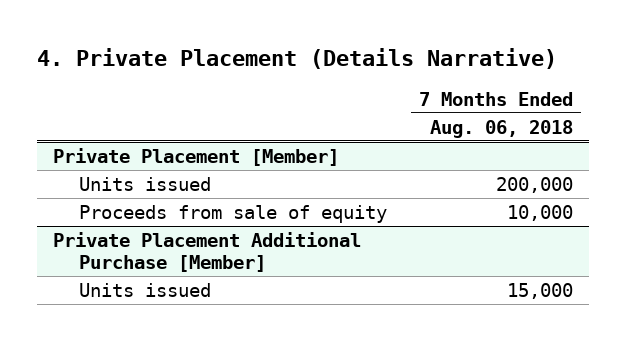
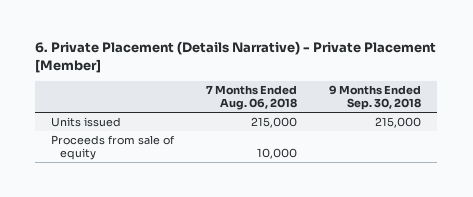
[36,47,557,69] 4. Private Placement (Details Narrative) -> [35,41,437,73] 6. Private Placement (Details Narrative) - Private Placement [Member]
none -> [329,85,422,111] 9 Months Ended Sep. 30, 2018
[52,147,339,166] Private Placement [Member] -> none
[495,176,573,193] 200,000 -> [251,117,298,129] 215,000
[52,231,361,272] Private Placement Additional Purchase [Member] -> none
[78,282,211,297] Units issued -> none

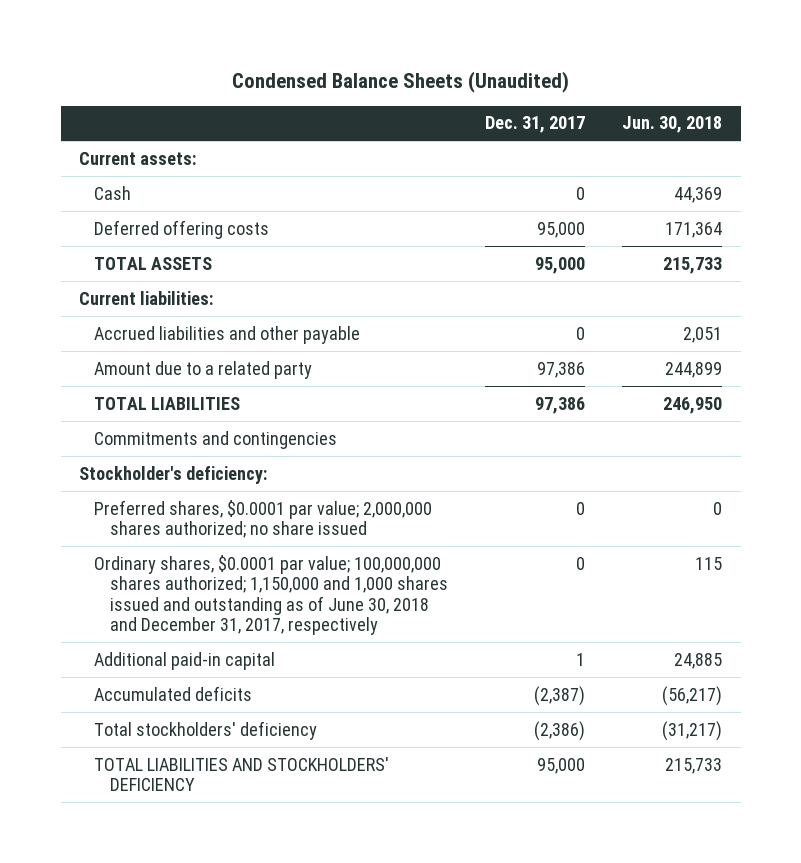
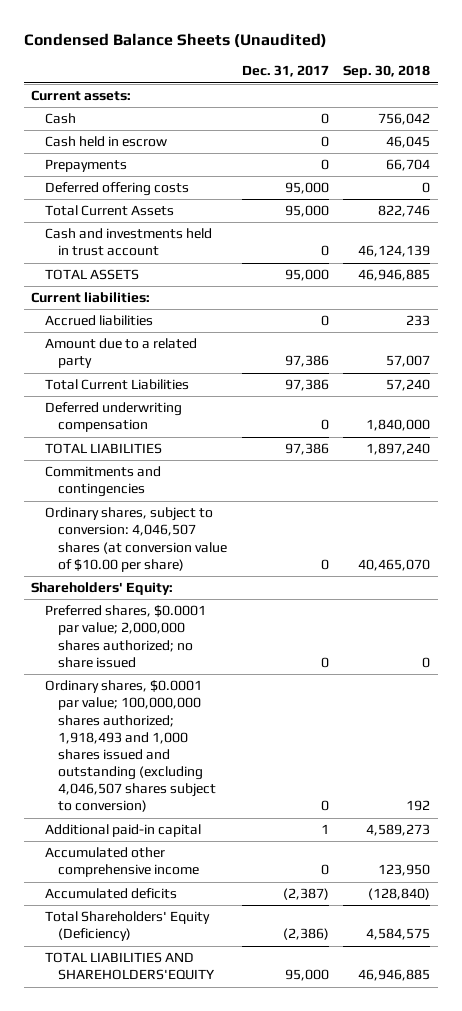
[622,116,723,134] Jun. 30, 2018 -> none
none -> [343,65,431,79] Sep. 30, 2018
none -> [44,136,167,148] Cash held in escrow
none -> [44,159,127,173] Prepayments
none -> [44,205,174,217] Total Current Assets
none -> [44,228,212,257] Cash and investments held in trust account
[94,325,361,344] Accrued liabilities and other payable -> [44,315,153,327] Accrued liabilities
none -> [44,379,189,391] Total Current Liabilities
none -> [44,402,182,433] Deferred underwriting compensation
none -> [44,507,228,572] Ordinary shares, subject to conversion: 4,046,507 shares (at conversion value of $10.00 per share)
[79,465,268,484] Stockholder's deficiency: -> [31,582,174,596] Shareholders' Equity:
[94,554,448,636] Ordinary shares, $0.0001 par value; 100,000,000 shares authorized; 1,150,000 and 1,000 shares issued and outstanding as of June 30, 2018 and December 31, 2017, respectively -> [44,680,217,813] Ordinary shares, $0.0001 par value; 100,000,000 shares authorized; 1,918,493 and 1,000 shares issued and outstanding (excluding 4,046,507 shares subject to conversion)
none -> [44,847,200,878] Accumulated other comprehensive income
[94,720,318,740] Total stockholders' deficiency -> [44,911,210,942] Total Shareholders' Equity (Deficiency)
[94,756,390,792] TOTAL LIABILITIES AND STOCKHOLDERS' DEFICIENCY -> [44,952,216,981] TOTAL LIABILITIES AND SHAREHOLDERS'EQUITY

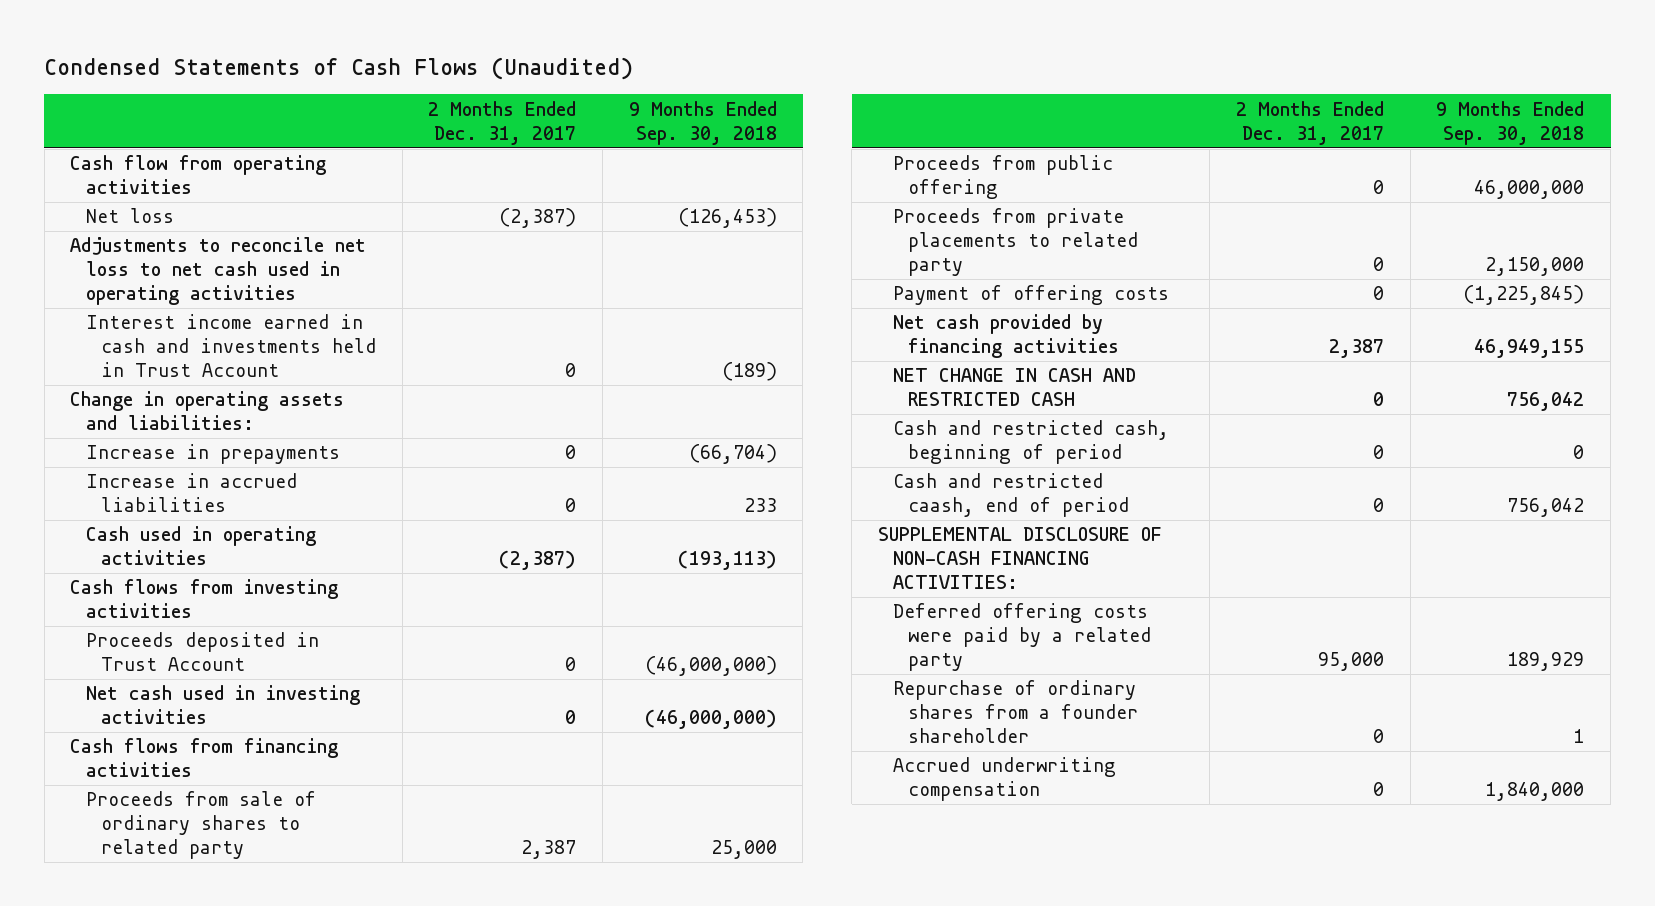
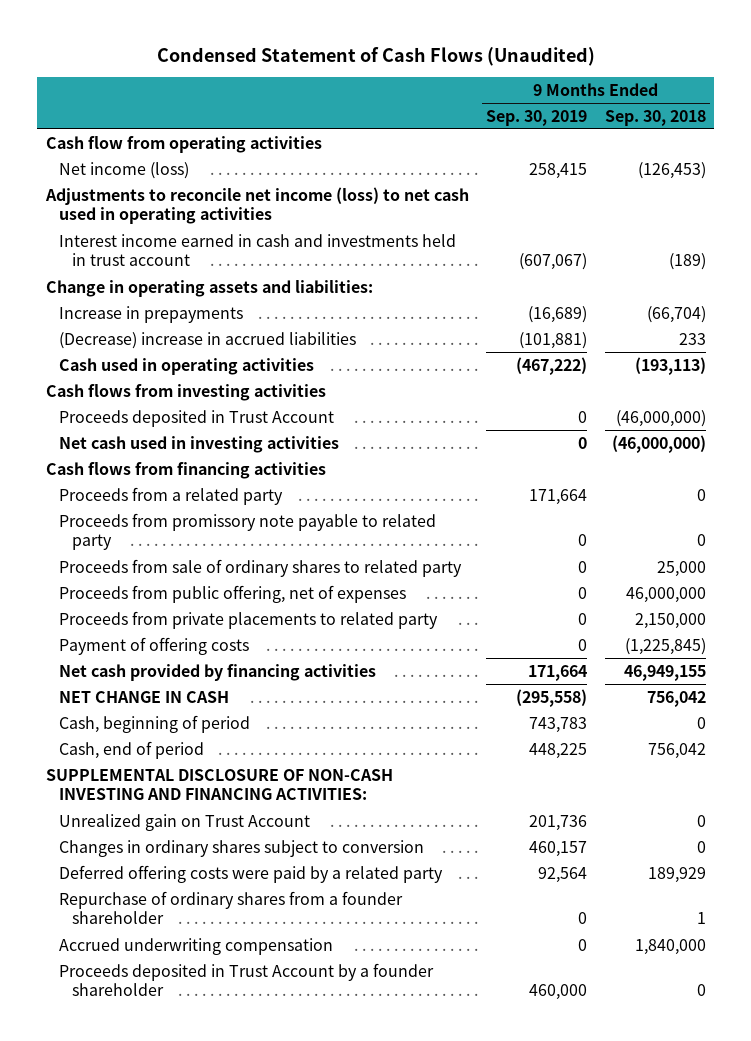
[44,56,634,80] Condensed Statements of Cash Flows (Unaudited) -> [156,46,595,66] Condensed Statement of Cash Flows (Unaudited)
[428,100,577,145] 2 Months Ended Dec. 31, 2017 -> none
none -> [486,109,588,126] Sep. 30, 2019
[85,208,174,224] Net loss -> [59,161,190,179] Net income (loss)
[70,237,367,306] Adjustments to reconcile net loss to net cash used in operating activities -> [44,186,469,225] Adjustments to reconcile net income (loss) to net cash used in operating activities
[85,314,376,378] Interest income earned in cash and investments held in Trust Account -> [59,233,457,267] Interest income earned in cash and investments held in trust account
[85,473,297,513] Increase in accrued liabilities -> [59,331,357,349] (Decrease) increase in accrued liabilities
none -> [59,486,284,505] Proceeds from a related party
none -> [59,512,437,551] Proceeds from promissory note payable to related party
[893,155,1114,200] Proceeds from public offering -> [59,584,407,603] Proceeds from public offering, net of expenses
[893,368,1137,407] NET CHANGE IN CASH AND RESTRICTED CASH -> [59,690,230,703] NET CHANGE IN CASH
[893,420,1170,465] Cash and restricted cash, beginning of period -> [59,714,251,733] Cash, beginning of period
[893,473,1130,518] Cash and restricted caash, end of period -> [59,740,205,759] Cash, end of period
[878,527,1163,590] SUPPLEMENTAL DISCLOSURE OF NON-CASH FINANCING ACTIVITIES: -> [45,768,393,801] SUPPLEMENTAL DISCLOSURE OF NON-CASH INVESTING AND FINANCING ACTIVITIES:
none -> [59,813,311,831] Unrealized gain on Trust Account
none -> [59,839,425,857] Changes in ordinary shares subject to conversion
none -> [59,962,435,997] Proceeds deposited in Trust Account by a founder shareholder

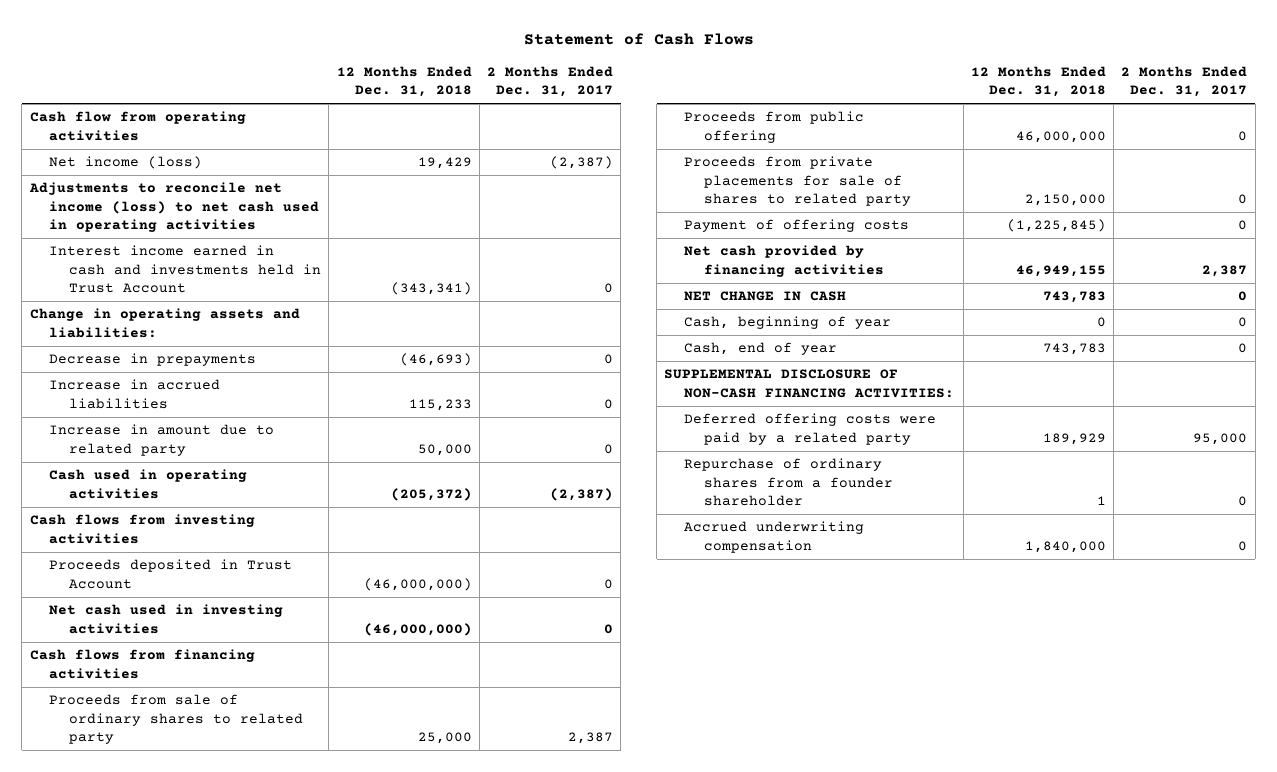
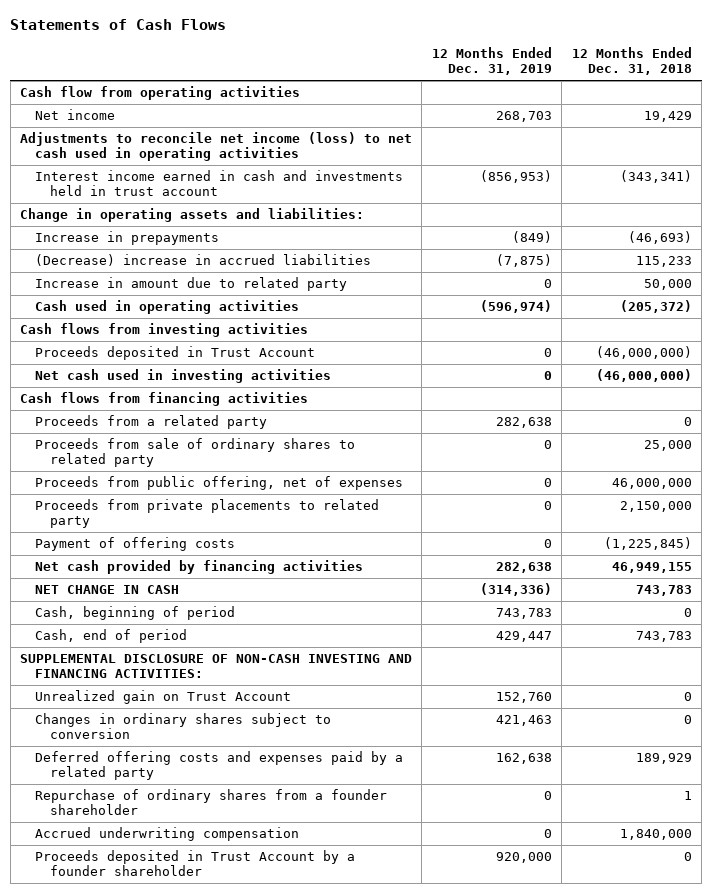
[523,33,754,46] Statement of Cash Flows -> [10,18,227,30] Statements of Cash Flows
[486,65,613,98] 2 Months Ended Dec. 31, 2017 -> none
none -> [431,46,552,76] 12 Months Ended Dec. 31, 2019
[49,156,203,170] Net income (loss) -> [34,108,115,120] Net income
[49,245,322,294] Interest income earned in cash and investments held in Trust Account -> [34,169,403,197] Interest income earned in cash and investments held in trust account
[49,353,257,367] Decrease in prepayments -> [34,230,219,245] Increase in prepayments
[49,379,221,409] Increase in accrued liabilities -> [34,253,371,266] (Decrease) increase in accrued liabilities
none -> [34,414,267,429] Proceeds from a related party
[683,111,864,143] Proceeds from public offering -> [34,475,403,490] Proceeds from public offering, net of expenses
[683,156,911,207] Proceeds from private placements for sale of shares to related party -> [34,498,379,529] Proceeds from private placements to related party
[683,316,891,330] Cash, beginning of year -> [34,605,235,620] Cash, beginning of period
[683,342,837,356] Cash, end of year -> [34,628,187,643] Cash, end of period
[664,369,954,398] SUPPLEMENTAL DISCLOSURE OF NON-CASH FINANCING ACTIVITIES: -> [20,653,413,679] SUPPLEMENTAL DISCLOSURE OF NON-CASH INVESTING AND FINANCING ACTIVITIES:
none -> [34,689,291,704] Unrealized gain on Trust Account
none -> [34,712,331,740] Changes in ordinary shares subject to conversion
[683,413,936,445] Deferred offering costs were paid by a related party -> [34,750,403,781] Deferred offering costs and expenses paid by a related party
none -> [34,849,355,877] Proceeds deposited in Trust Account by a founder shareholder

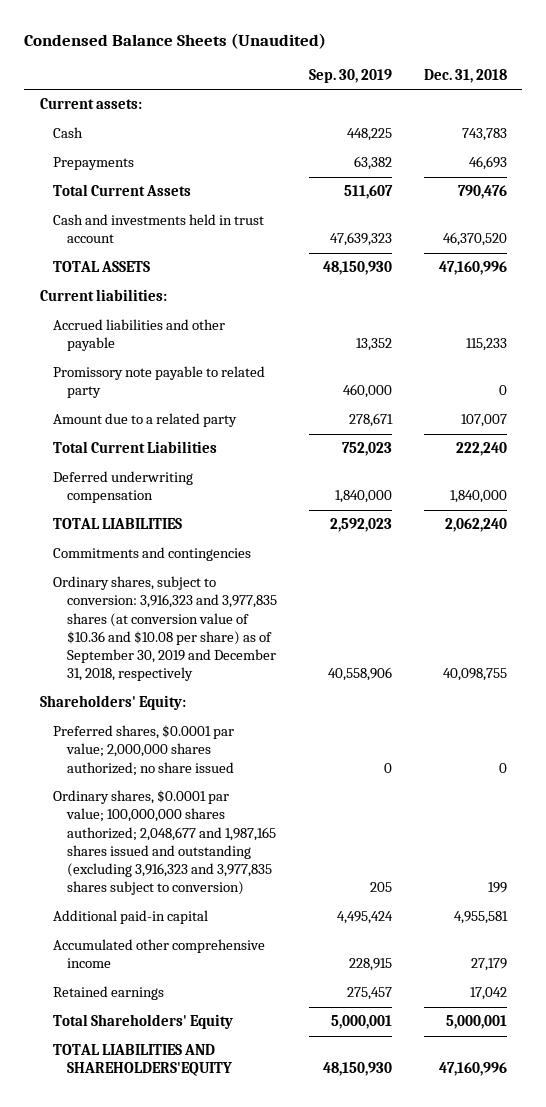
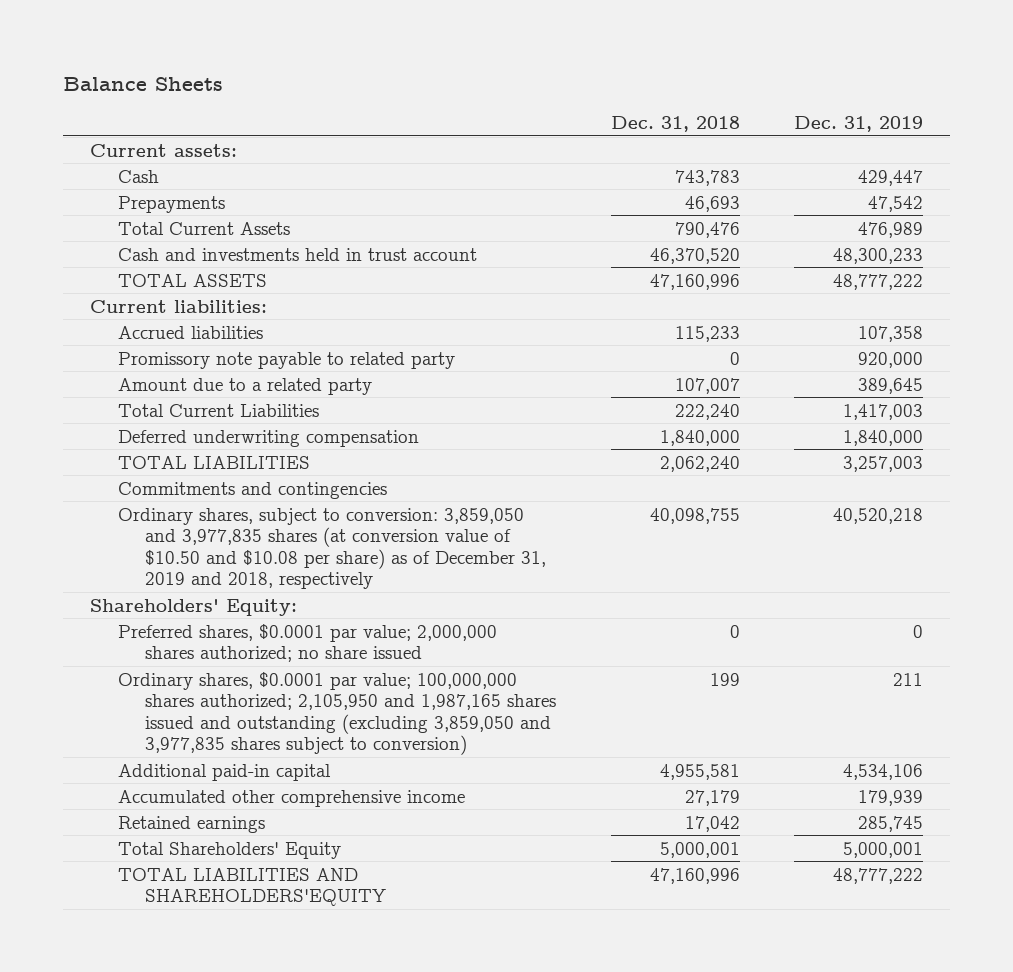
[23,33,326,50] Condensed Balance Sheets (Unaudited) -> [62,77,223,92] Balance Sheets
[308,68,392,83] Sep. 30, 2019 -> none
none -> [793,116,923,133] Dec. 31, 2019
[53,319,226,352] Accrued liabilities and other payable -> [117,325,263,339] Accrued liabilities
[53,576,278,681] Ordinary shares, subject to conversion: 3,916,323 and 3,977,835 shares (at conversion value of $10.36 and $10.08 per share) as of September 30, 2019 and December 31, 2018, respectively -> [117,507,547,590] Ordinary shares, subject to conversion: 3,859,050 and 3,977,835 shares (at conversion value of $10.50 and $10.08 per share) as of December 31, 2019 and 2018, respectively
[53,790,277,895] Ordinary shares, $0.0001 par value; 100,000,000 shares authorized; 2,048,677 and 1,987,165 shares issued and outstanding (excluding 3,916,323 and 3,977,835 shares subject to conversion) -> [117,671,557,756] Ordinary shares, $0.0001 par value; 100,000,000 shares authorized; 2,105,950 and 1,987,165 shares issued and outstanding (excluding 3,859,050 and 3,977,835 shares subject to conversion)

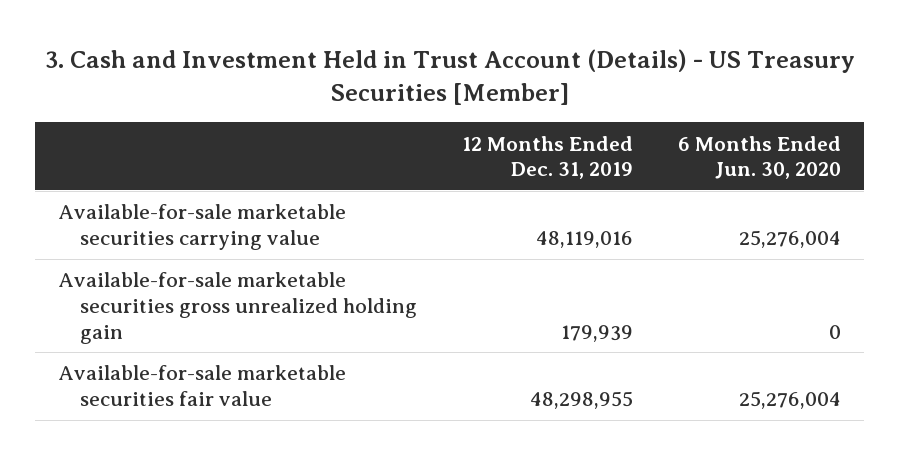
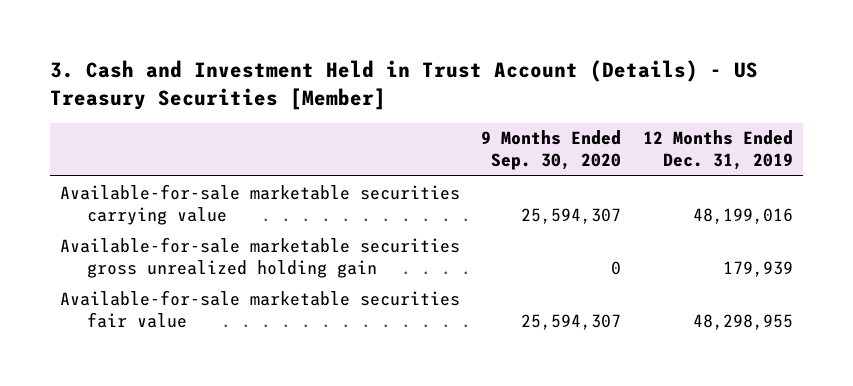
[678,135,842,180] 6 Months Ended Jun. 30, 2020 -> none
none -> [481,130,622,171] 9 Months Ended Sep. 30, 2020
[536,230,634,248] 48,119,016 -> [692,207,793,224] 48,199,016

